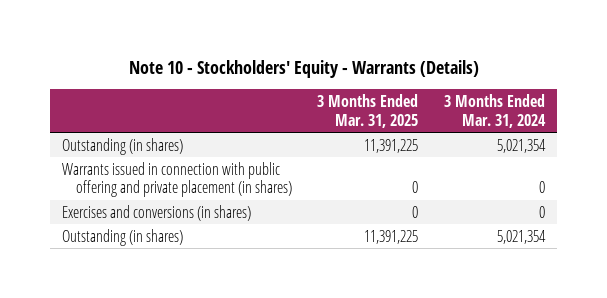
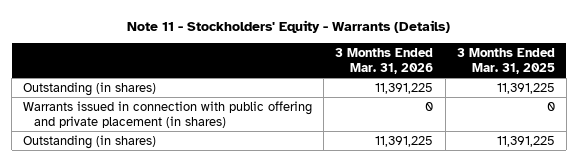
[128,59,479,78] Note 10 - Stockholders' Equity - Warrants (Details) -> [126,19,450,33] Note 11 - Stockholders' Equity - Warrants (Details)
[443,93,546,128] 3 Months Ended Mar. 31, 2024 -> none
none -> [335,47,434,74] 3 Months Ended Mar. 31, 2026
[62,204,252,221] Exercises and conversions (in shares) -> none

